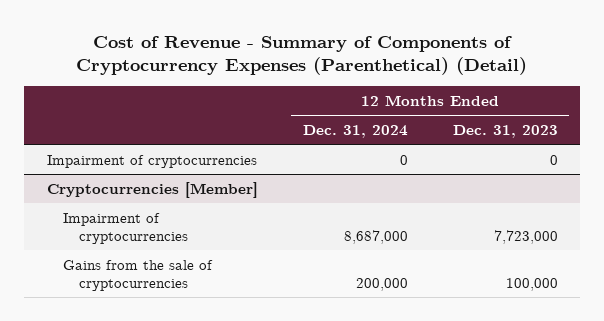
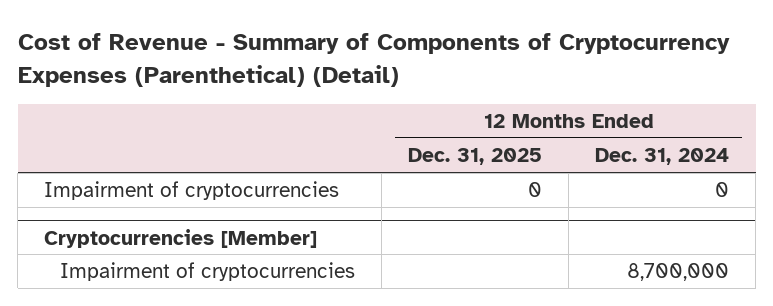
[452,125,558,139] Dec. 31, 2023 -> none
none -> [407,148,542,166] Dec. 31, 2025
[62,259,213,291] Gains from the sale of cryptocurrencies -> none
[343,229,408,244] 8,687,000 -> [627,263,730,282] 8,700,000

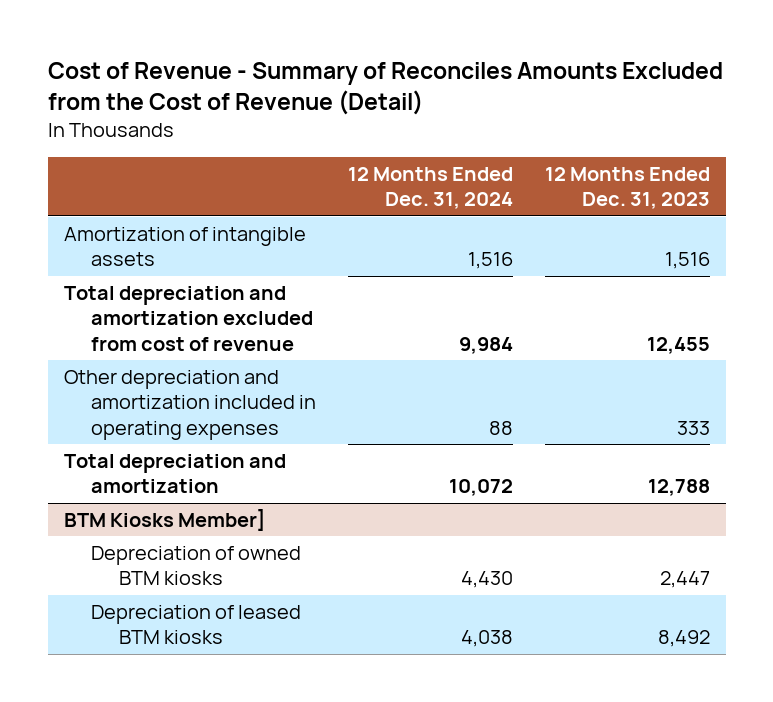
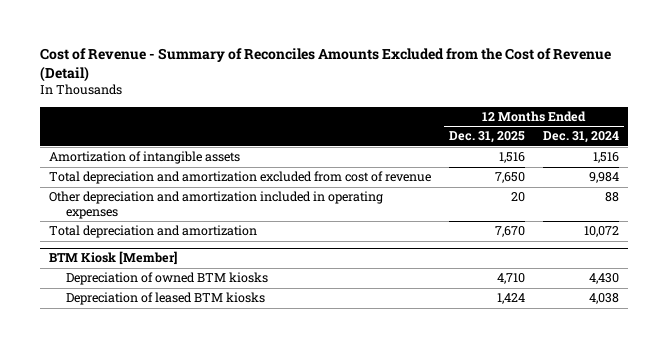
[544,166,710,210] 12 Months Ended Dec. 31, 2023 -> none
none -> [448,131,525,144] Dec. 31, 2025
[63,508,265,531] BTM Kiosks Member] -> [48,251,177,266] BTM Kiosk [Member]

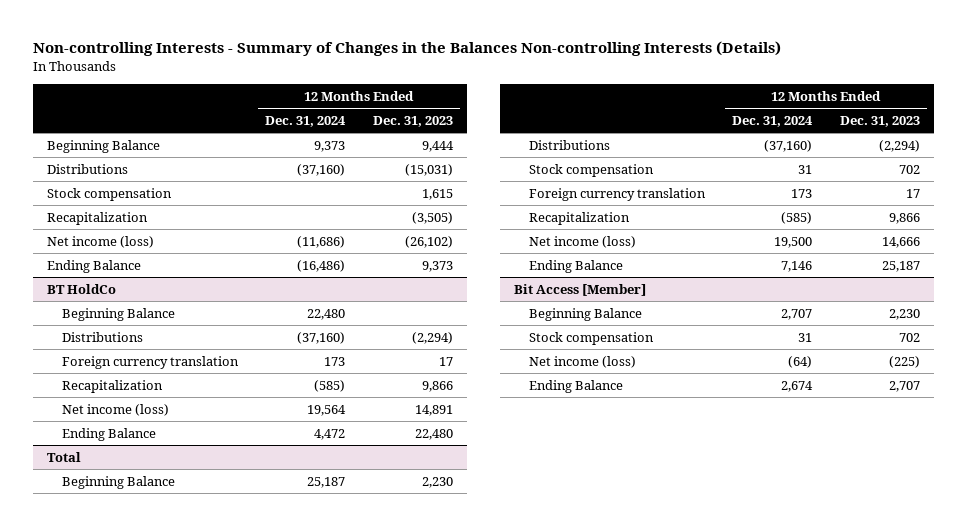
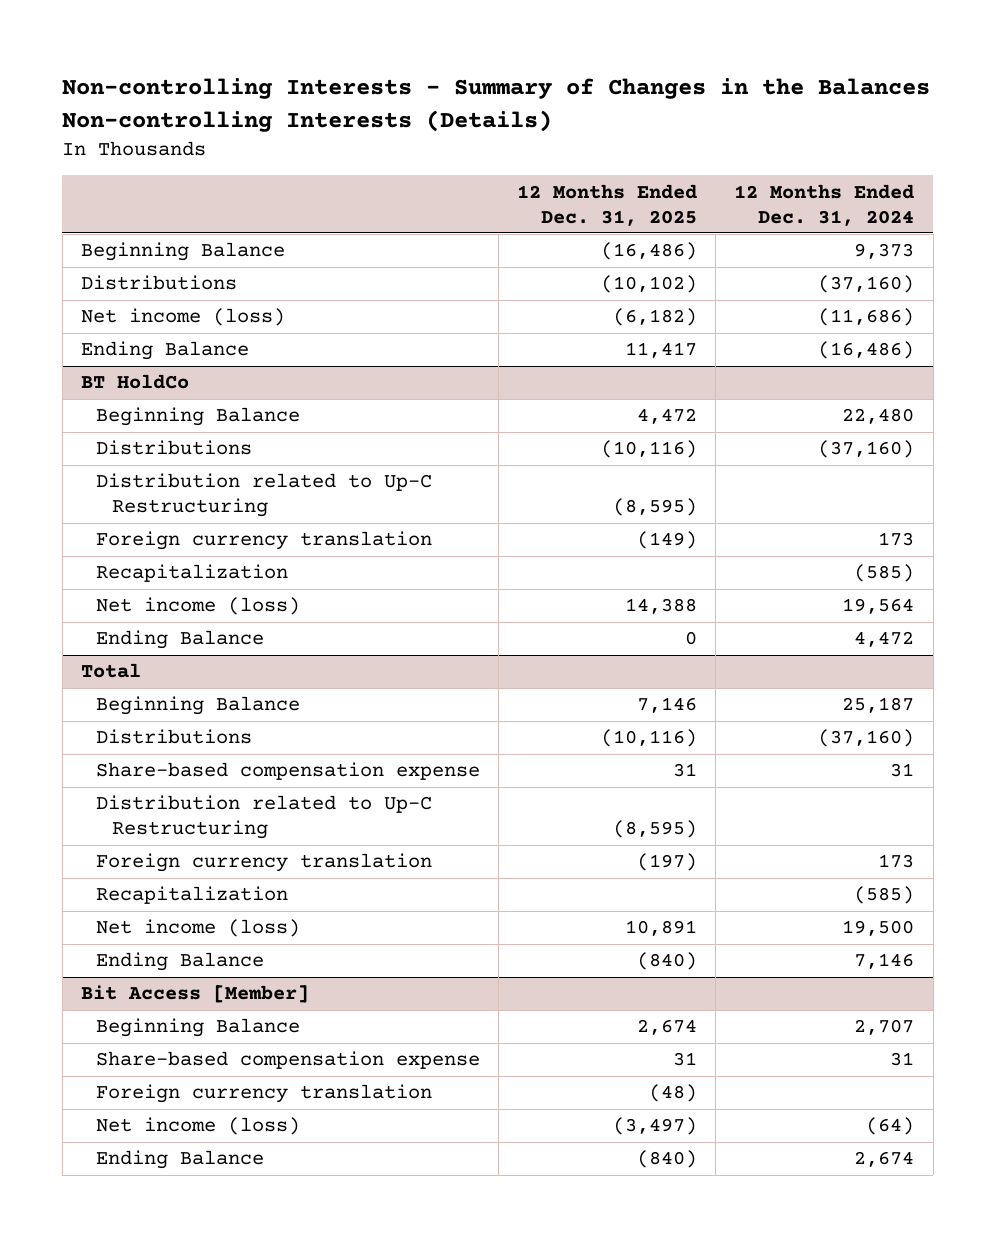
[372,116,453,128] Dec. 31, 2023 -> none
none -> [517,183,698,226] 12 Months Ended Dec. 31, 2025
[46,187,172,201] Stock compensation -> none
[46,211,148,225] Recapitalization -> none
none -> [96,473,433,518] Distribution related to Up-C Restructuring
[528,163,654,177] Stock compensation -> [96,762,481,781] Share-based compensation expense
none -> [96,795,433,840] Distribution related to Up-C Restructuring
[528,331,654,345] Stock compensation -> [96,1051,481,1070] Share-based compensation expense
none -> [96,1084,433,1104] Foreign currency translation

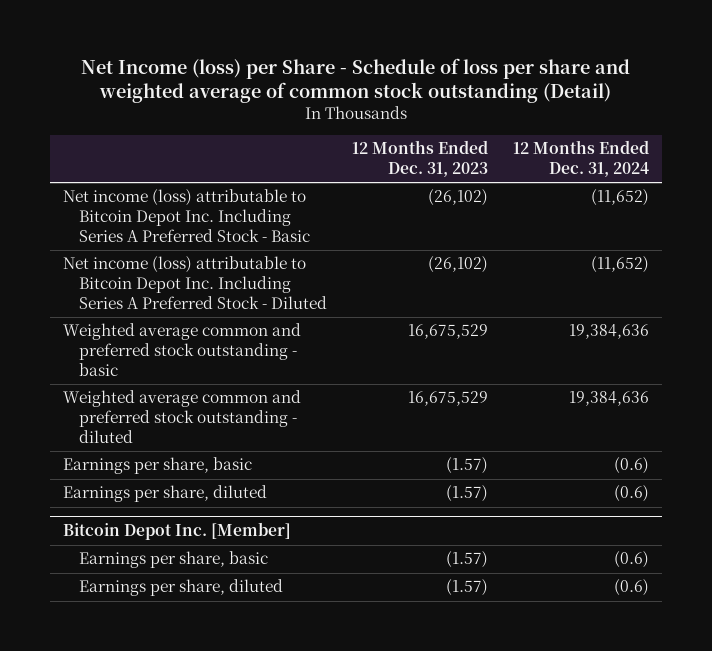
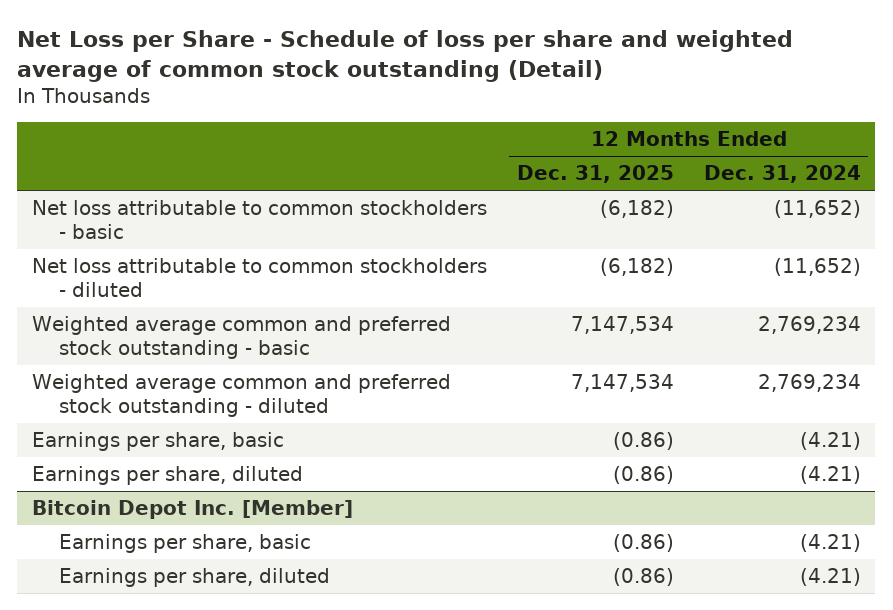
[80,58,630,104] Net Income (loss) per Share - Schedule of loss per share and weighted average of common stock outstanding (Detail) -> [17,29,794,82] Net Loss per Share - Schedule of loss per share and weighted average of common stock outstanding (Detail)
[352,140,489,177] 12 Months Ended Dec. 31, 2023 -> none
none -> [516,165,674,184] Dec. 31, 2025
[62,189,310,243] Net income (loss) attributable to Bitcoin Depot Inc. Including Series A Preferred Stock - Basic -> [32,200,488,239] Net loss attributable to common stockholders - basic
[62,256,327,310] Net income (loss) attributable to Bitcoin Depot Inc. Including Series A Preferred Stock - Diluted -> [32,258,488,297] Net loss attributable to common stockholders - diluted
[569,324,650,340] 19,384,636 -> [757,316,861,335] 2,769,234
[569,391,650,407] 19,384,636 -> [757,374,861,393] 2,769,234
[614,457,650,475] (0.6) -> [799,432,861,451] (4.21)
[614,485,650,503] (0.6) -> [799,466,861,485] (4.21)
[614,551,650,569] (0.6) -> [799,534,861,553] (4.21)
[614,579,650,597] (0.6) -> [799,568,861,587] (4.21)

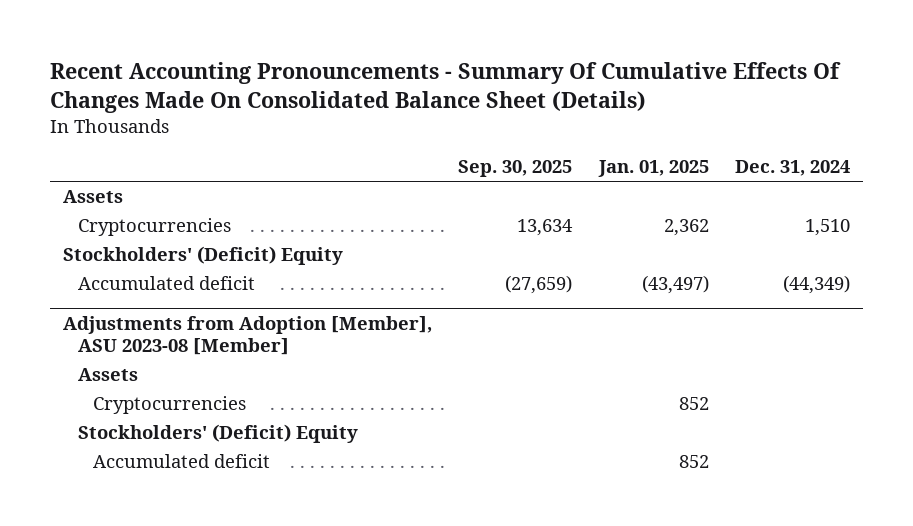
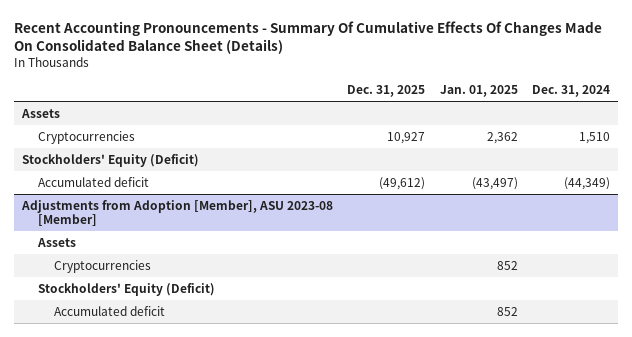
[458,160,573,178] Sep. 30, 2025 -> none
none -> [347,85,426,98] Dec. 31, 2025
[62,246,343,266] Stockholders' (Deficit) Equity -> [21,153,199,167] Stockholders' Equity (Deficit)
[77,424,358,444] Stockholders' (Deficit) Equity -> [38,282,216,296] Stockholders' Equity (Deficit)

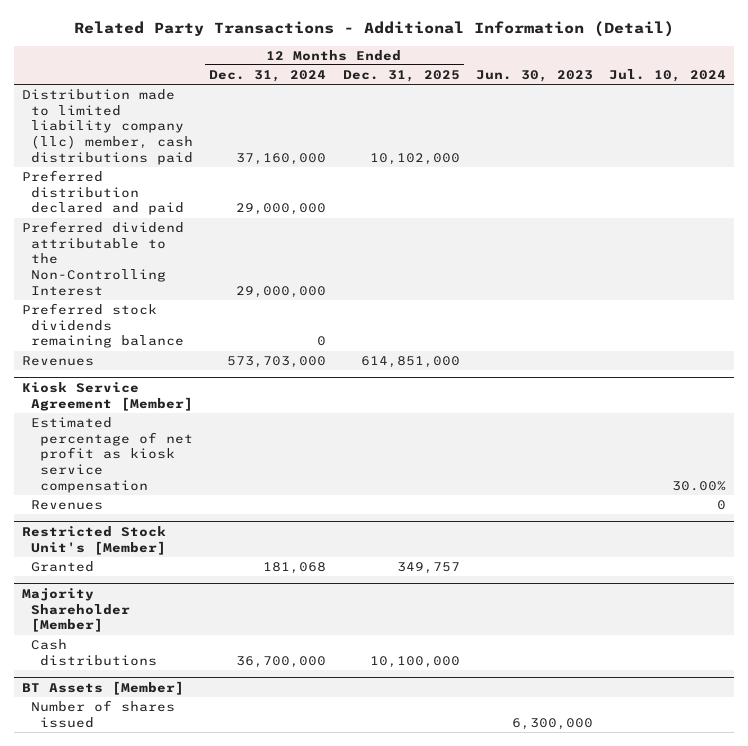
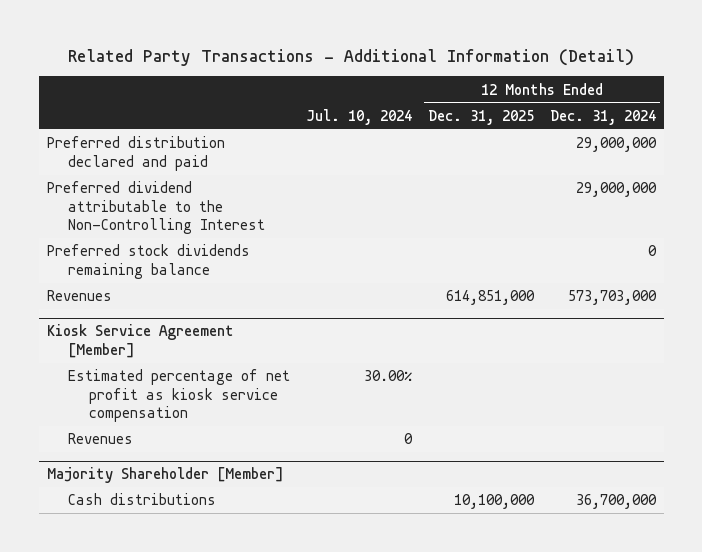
[475,69,593,82] Jun. 30, 2023 -> none
[21,88,193,165] Distribution made to limited liability company (llc) member, cash distributions paid -> none
[21,525,166,555] Restricted Stock Unit's [Member] -> none
[30,560,94,572] Granted -> none
[21,680,184,695] BT Assets [Member] -> none
[30,699,175,728] Number of shares issued -> none

